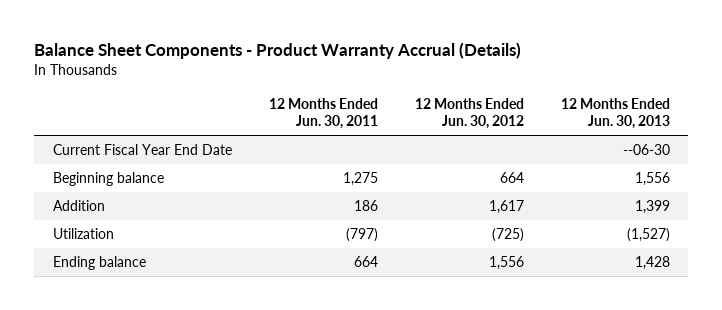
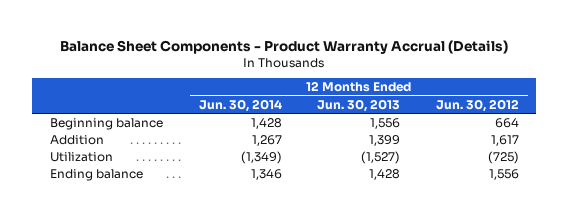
[268,97,378,130] 12 Months Ended Jun. 30, 2011 -> none
none -> [198,98,282,112] Jun. 30, 2014
[52,144,232,156] Current Fiscal Year End Date -> none

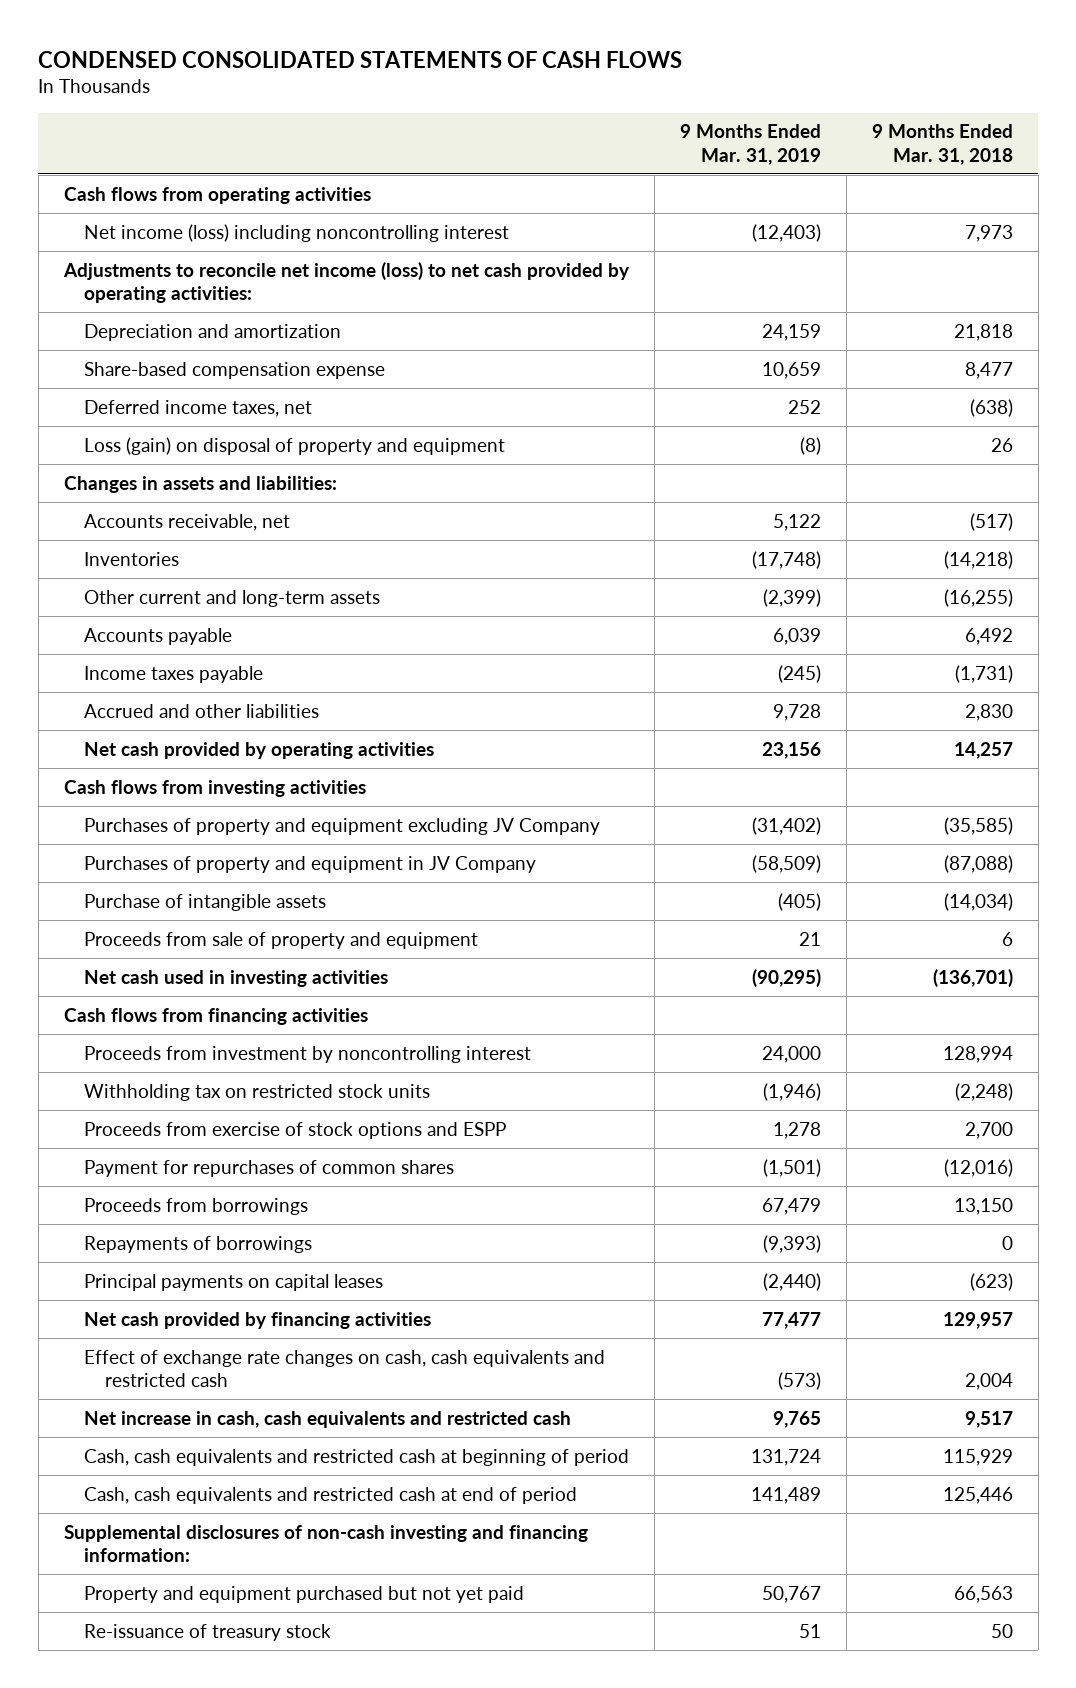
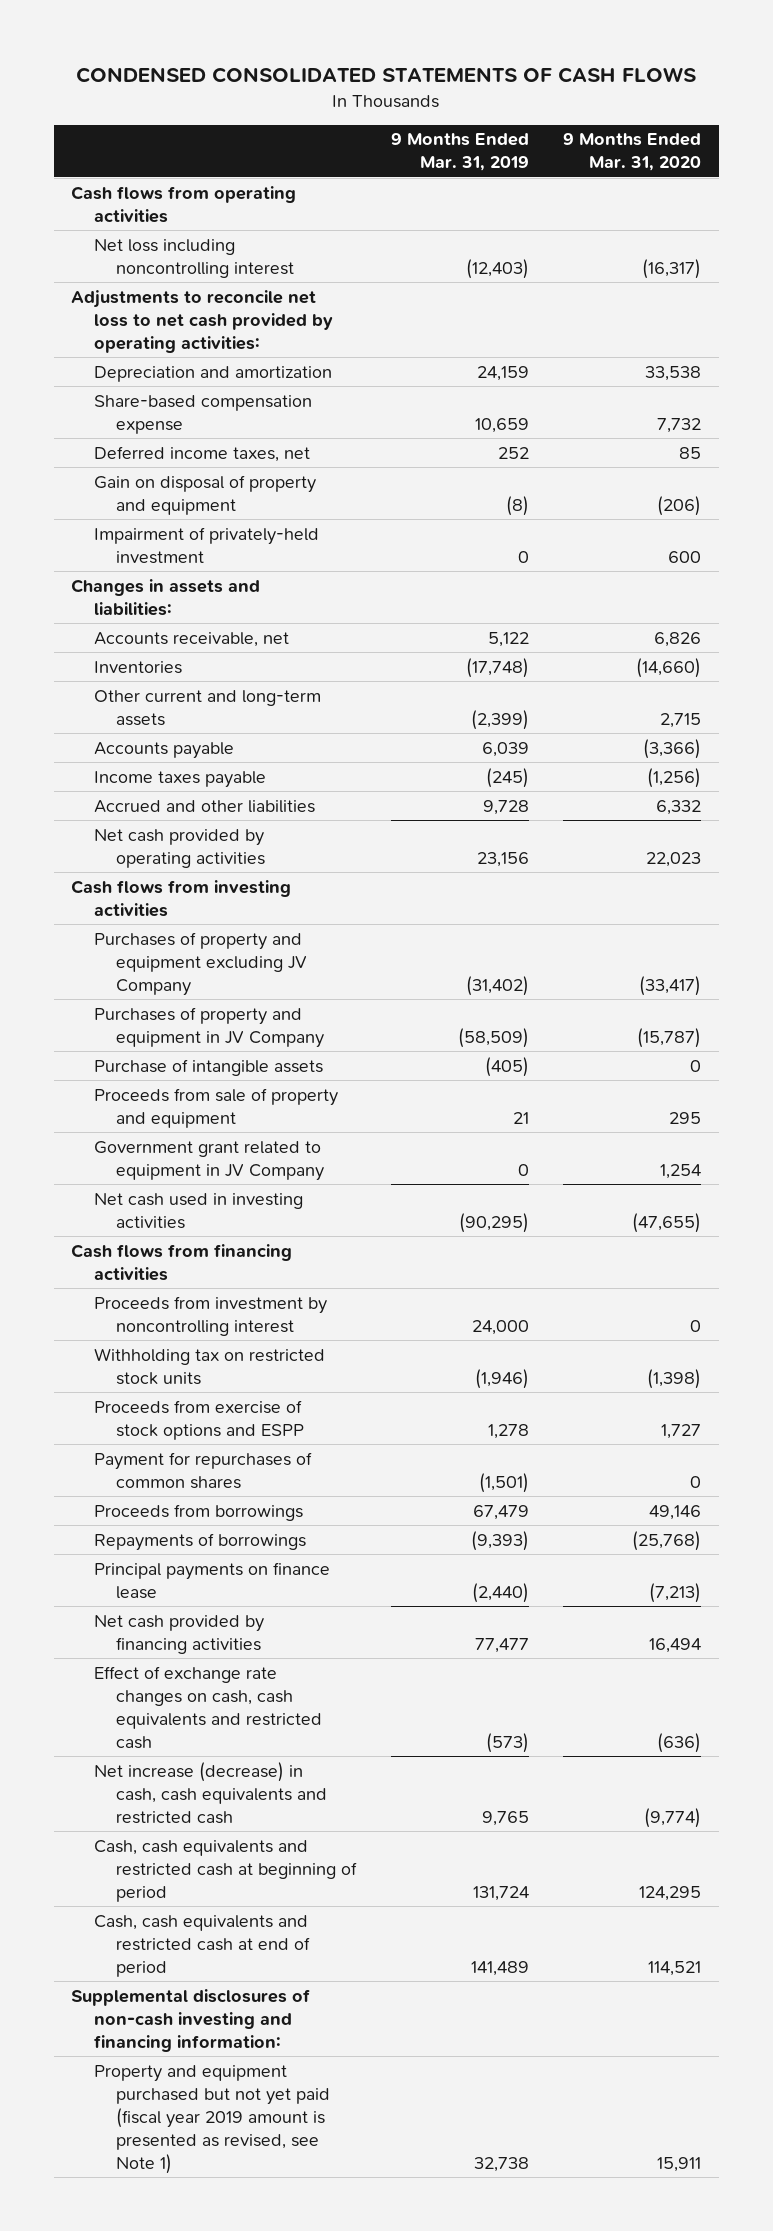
[871,124,1013,165] 9 Months Ended Mar. 31, 2018 -> none
none -> [563,133,702,172] 9 Months Ended Mar. 31, 2020
[84,223,510,242] Net income (loss) including noncontrolling interest -> [93,238,295,278] Net loss including noncontrolling interest
[62,261,630,304] Adjustments to reconcile net income (loss) to net cash provided by operating activities: -> [71,289,333,353] Adjustments to reconcile net loss to net cash provided by operating activities:
[84,436,506,455] Loss (gain) on disposal of property and equipment -> [93,474,316,515] Gain on disposal of property and equipment
none -> [93,526,319,564] Impairment of privately-held investment
none -> [93,1140,325,1181] Government grant related to equipment in JV Company
[84,1273,384,1291] Principal payments on capital leases -> [93,1561,330,1599] Principal payments on finance lease
[84,1410,572,1428] Net increase in cash, cash equivalents and restricted cash -> [93,1761,328,1824] Net increase (decrease) in cash, cash equivalents and restricted cash
[84,1623,332,1641] Re-issuance of treasury stock -> none
[84,1585,525,1603] Property and equipment purchased but not yet paid -> [93,2064,331,2174] Property and equipment purchased but not yet paid (fiscal year 2019 amount is presented as revised, see Note 1)
[762,1585,822,1603] 50,767 -> [473,2156,529,2172] 32,738

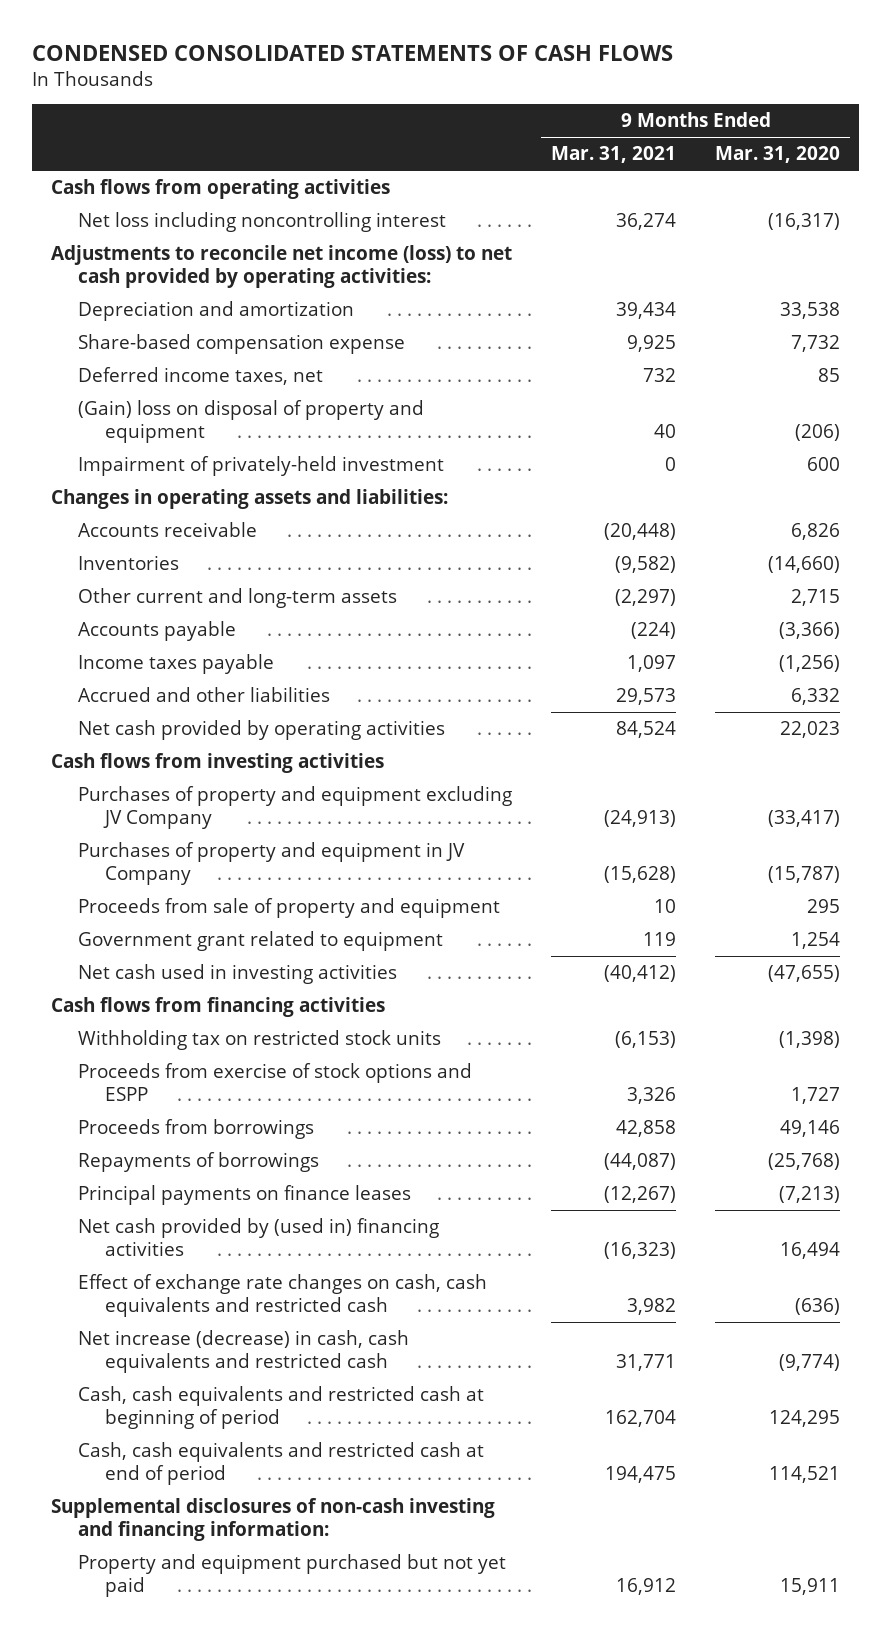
[390,133,529,172] 9 Months Ended Mar. 31, 2019 -> none
none -> [551,146,677,164] Mar. 31, 2021
[71,289,333,353] Adjustments to reconcile net loss to net cash provided by operating activities: -> [51,245,513,288] Adjustments to reconcile net income (loss) to net cash provided by operating activities:
[93,474,316,515] Gain on disposal of property and equipment -> [78,400,425,443] (Gain) loss on disposal of property and equipment
[71,578,261,616] Changes in assets and liabilities: -> [51,489,449,510] Changes in operating assets and liabilities:
[93,631,289,647] Accounts receivable, net -> [78,522,258,538] Accounts receivable
[93,1058,323,1076] Purchase of intangible assets -> none
[93,1140,325,1181] Government grant related to equipment in JV Company -> [78,931,444,952] Government grant related to equipment
[93,1295,327,1336] Proceeds from investment by noncontrolling interest -> none
[93,1451,312,1489] Payment for repurchases of common shares -> none
[93,1561,330,1599] Principal payments on finance lease -> [78,1185,412,1206] Principal payments on finance leases
[93,1614,264,1654] Net cash provided by financing activities -> [78,1218,440,1256] Net cash provided by (used in) financing activities
[93,2064,331,2174] Property and equipment purchased but not yet paid (fiscal year 2019 amount is presented as revised, see Note 1) -> [78,1554,507,1597] Property and equipment purchased but not yet paid

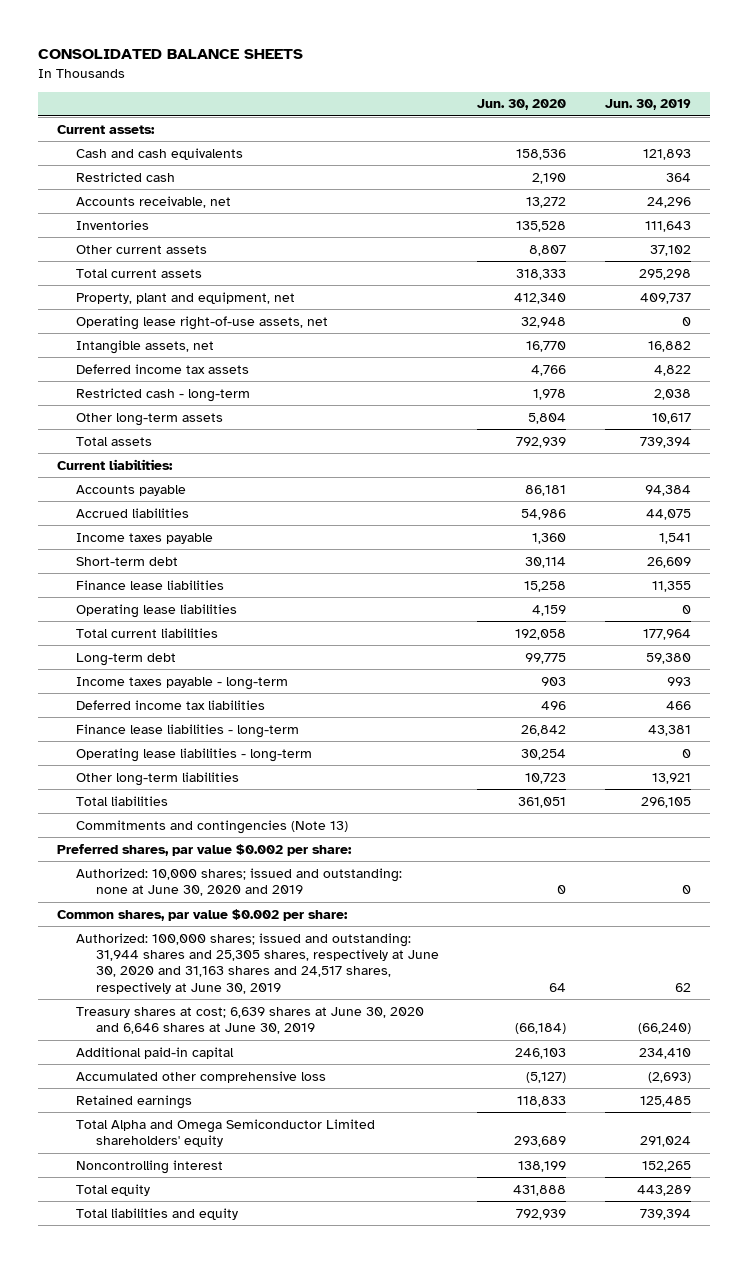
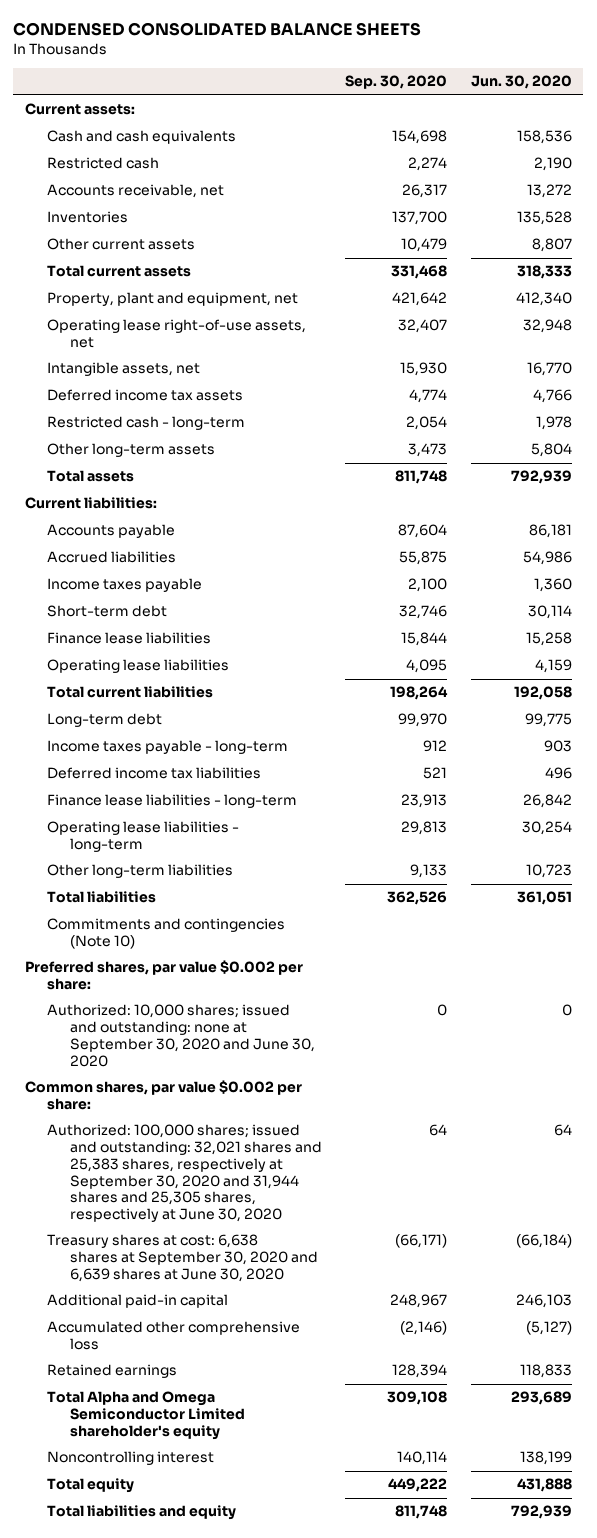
[37,49,303,60] CONSOLIDATED BALANCE SHEETS -> [13,21,422,36] CONDENSED CONSOLIDATED BALANCE SHEETS
[604,99,691,111] Jun. 30, 2019 -> none
none -> [345,75,448,90] Sep. 30, 2020
[76,819,349,834] Commitments and contingencies (Note 13) -> [47,918,286,950] Commitments and contingencies (Note 10)
[76,867,403,897] Authorized: 10,000 shares; issued and outstanding: none at June 30, 2020 and 2019 -> [47,1004,315,1067] Authorized: 10,000 shares; issued and outstanding: none at September 30, 2020 and June 30, 2020
[76,932,439,994] Authorized: 100,000 shares; issued and outstanding: 31,944 shares and 25,305 shares, respectively at June 30, 2020 and 31,163 shares and 24,517 shares, respectively at June 30, 2019 -> [47,1124,322,1223] Authorized: 100,000 shares; issued and outstanding: 32,021 shares and 25,383 shares, respectively at September 30, 2020 and 31,944 shares and 25,305 shares, respectively at June 30, 2020
[76,1006,425,1035] Treasury shares at cost; 6,639 shares at June 30, 2020 and 6,646 shares at June 30, 2019 -> [47,1234,318,1282] Treasury shares at cost: 6,638 shares at September 30, 2020 and 6,639 shares at June 30, 2020
[76,1118,376,1148] Total Alpha and Omega Semiconductor Limited shareholders' equity -> [47,1391,245,1440] Total Alpha and Omega Semiconductor Limited shareholder's equity

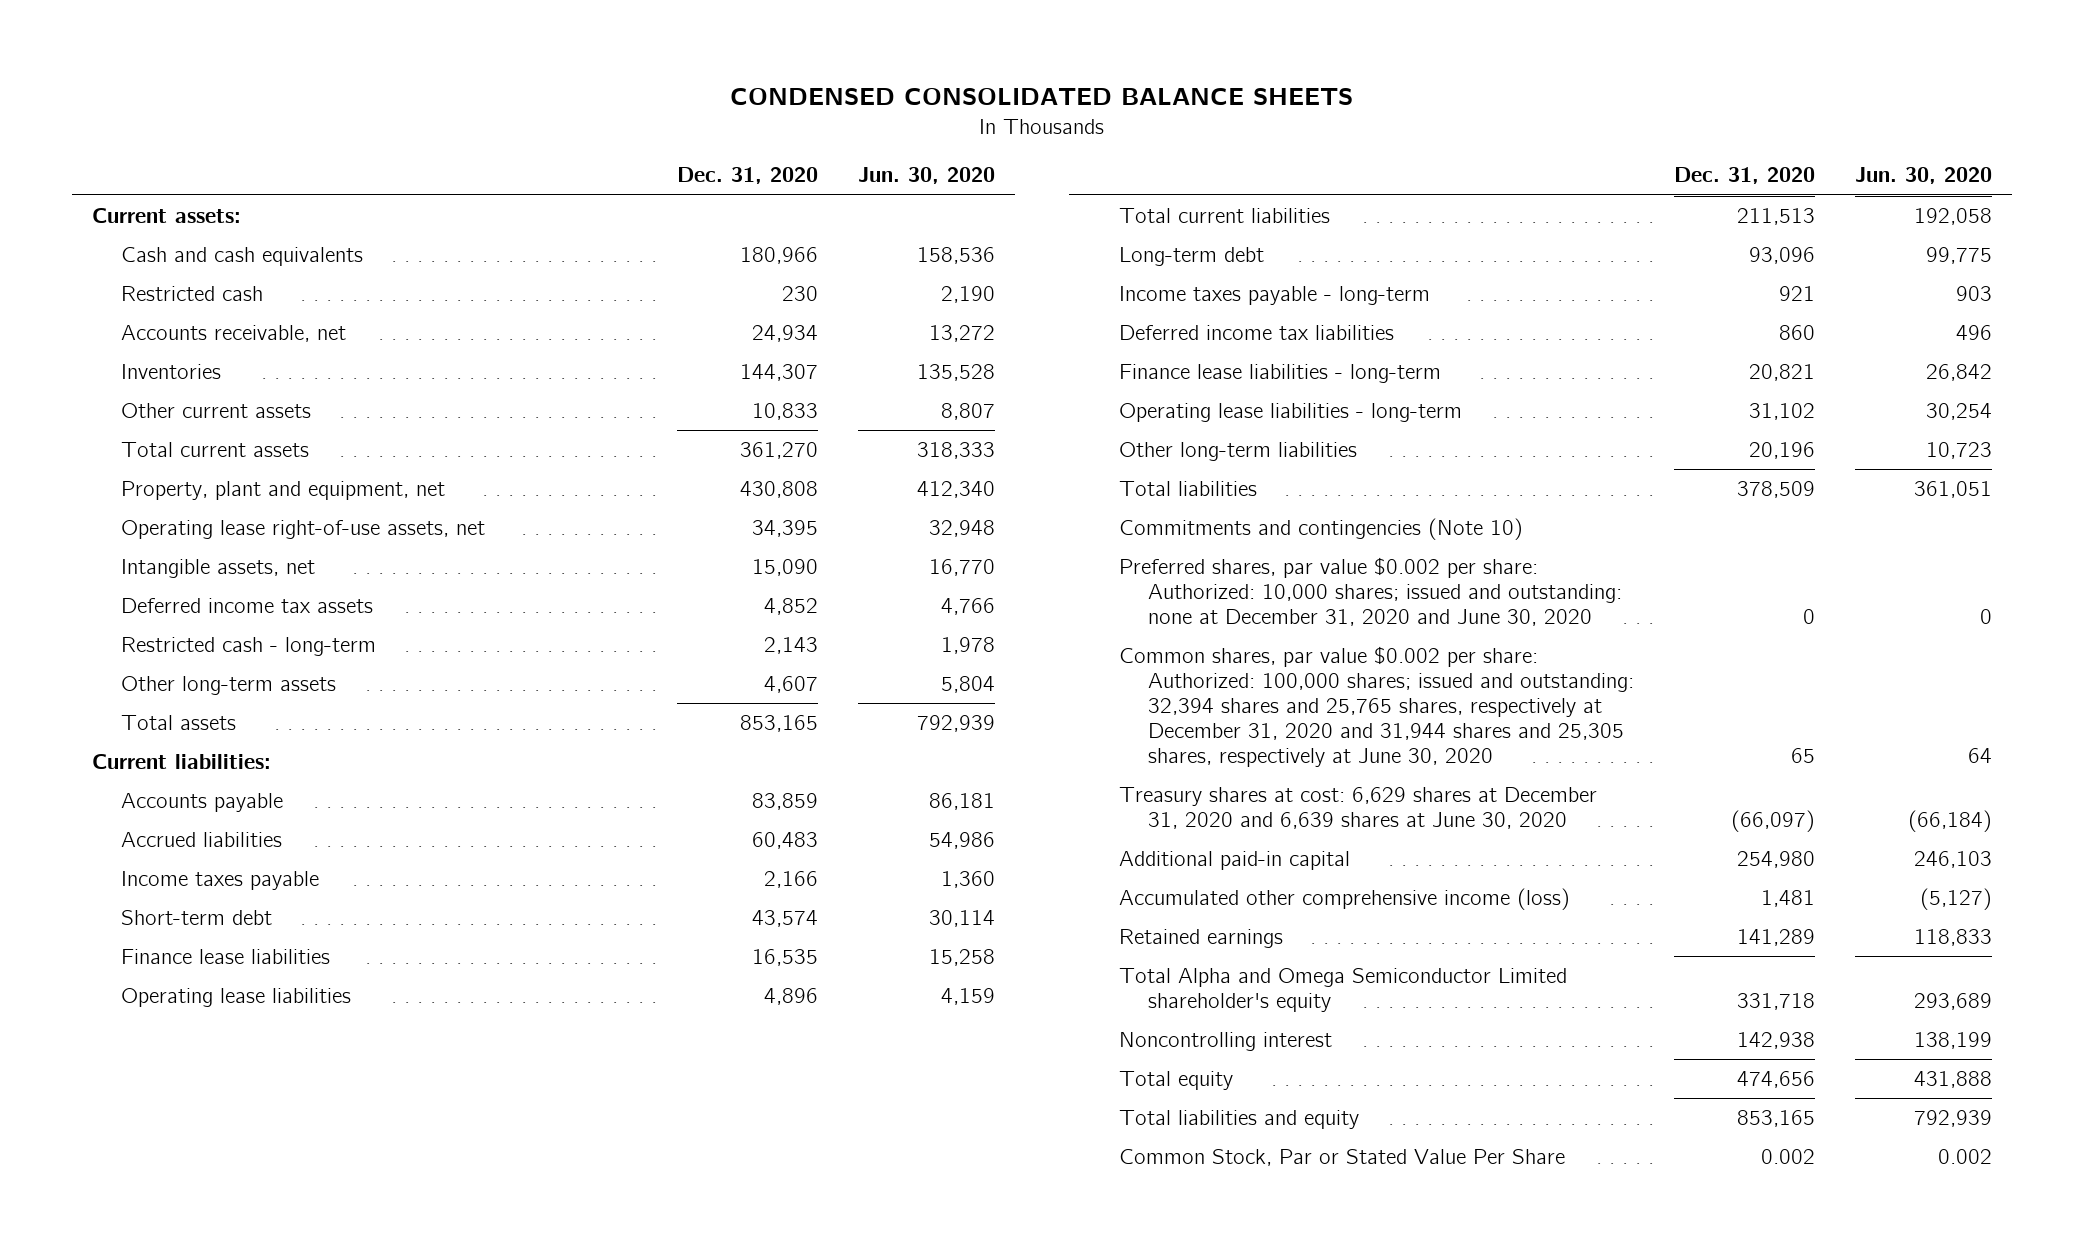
[345,75,448,90] Sep. 30, 2020 -> none
none -> [677,167,819,185] Dec. 31, 2020
[24,960,303,991] Preferred shares, par value $0.002 per share: -> none
[24,1080,302,1111] Common shares, par value $0.002 per share: -> none
[47,1004,315,1067] Authorized: 10,000 shares; issued and outstanding: none at September 30, 2020 and June 30, 2020 -> [1118,557,1623,627] Preferred shares, par value $0.002 per share: Authorized: 10,000 shares; issued and outstanding: none at December 31, 2020 and June 30, 2020
[47,1124,322,1223] Authorized: 100,000 shares; issued and outstanding: 32,021 shares and 25,383 shares, respectively at September 30, 2020 and 31,944 shares and 25,305 shares, respectively at June 30, 2020 -> [1118,646,1635,768] Common shares, par value $0.002 per share: Authorized: 100,000 shares; issued and outstanding: 32,394 shares and 25,765 shares, respectively at December 31, 2020 and 31,944 shares and 25,305 shares, respectively at June 30, 2020
[47,1234,318,1282] Treasury shares at cost: 6,638 shares at September 30, 2020 and 6,639 shares at June 30, 2020 -> [1118,787,1597,830] Treasury shares at cost: 6,629 shares at December 31, 2020 and 6,639 shares at June 30, 2020
[47,1321,301,1351] Accumulated other comprehensive loss -> [1118,888,1570,911] Accumulated other comprehensive income (loss)
none -> [1118,1149,1565,1167] Common Stock, Par or Stated Value Per Share

